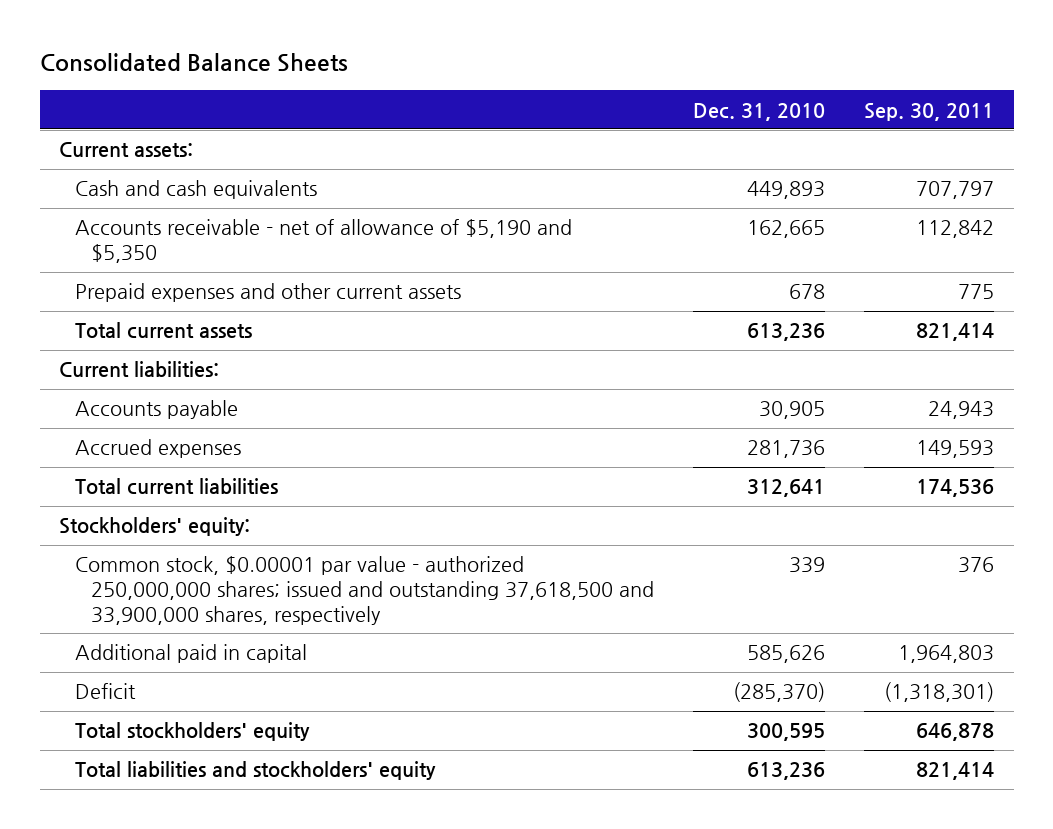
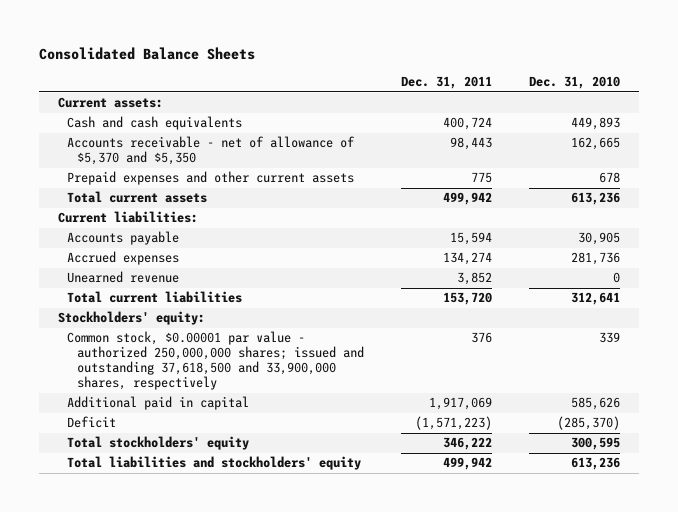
[864,102,995,121] Sep. 30, 2011 -> none
none -> [401,76,493,90] Dec. 31, 2011
[74,219,572,264] Accounts receivable - net of allowance of $5,190 and $5,350 -> [67,136,356,166] Accounts receivable - net of allowance of $5,370 and $5,350
none -> [67,271,180,284] Unearned revenue

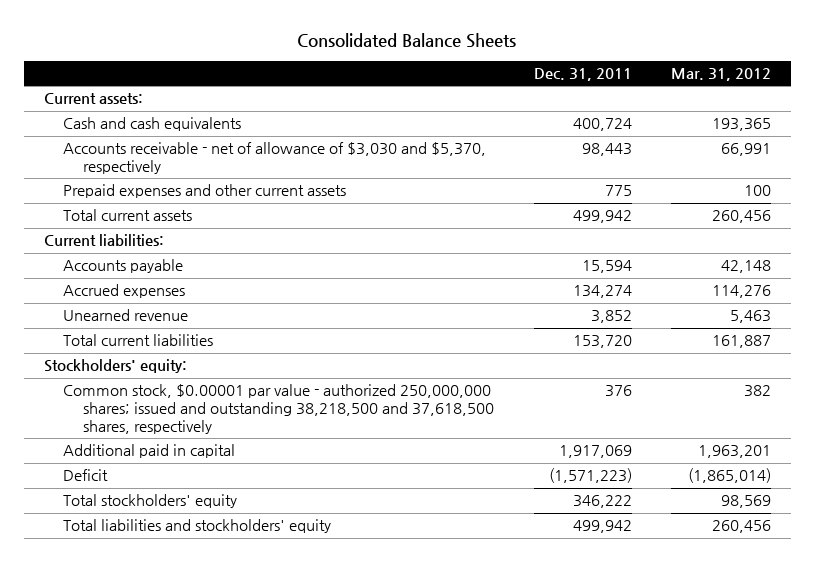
[529,76,621,90] Dec. 31, 2010 -> none
none -> [671,68,772,82] Mar. 31, 2012
[67,136,356,166] Accounts receivable - net of allowance of $5,370 and $5,350 -> [63,142,487,174] Accounts receivable - net of allowance of $3,030 and $5,370, respectively
[67,331,364,391] Common stock, $0.00001 par value - authorized 250,000,000 shares; issued and outstanding 37,618,500 and 33,900,000 shares, respectively -> [63,384,495,434] Common stock, $0.00001 par value - authorized 250,000,000 shares; issued and outstanding 38,218,500 and 37,618,500 shares, respectively

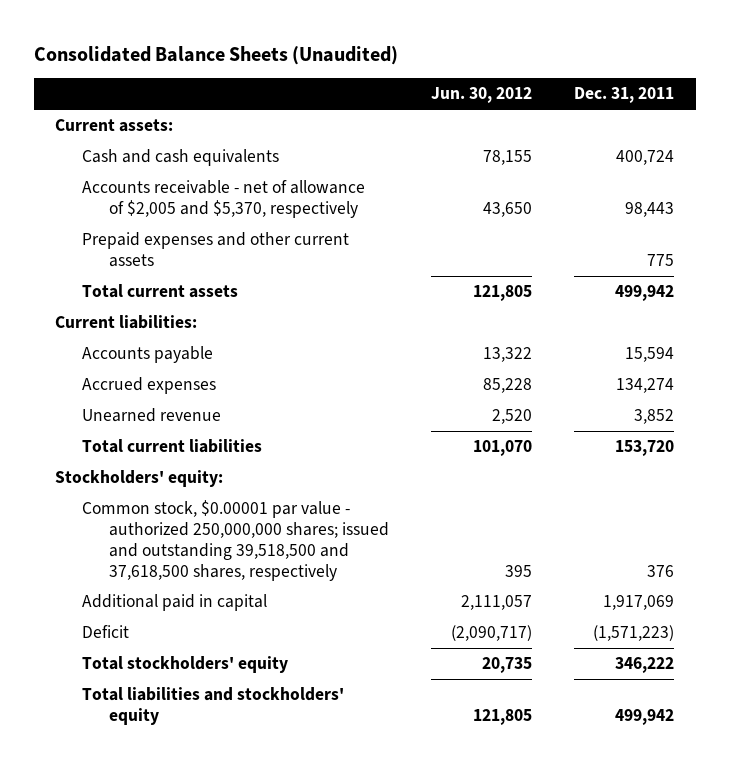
[297,33,517,49] Consolidated Balance Sheets -> [34,46,399,66] Consolidated Balance Sheets (Unaudited)
[671,68,772,82] Mar. 31, 2012 -> none
none -> [431,87,533,104] Jun. 30, 2012
[63,142,487,174] Accounts receivable - net of allowance of $3,030 and $5,370, respectively -> [82,180,366,218] Accounts receivable - net of allowance of $2,005 and $5,370, respectively
[63,384,495,434] Common stock, $0.00001 par value - authorized 250,000,000 shares; issued and outstanding 38,218,500 and 37,618,500 shares, respectively -> [82,500,390,581] Common stock, $0.00001 par value - authorized 250,000,000 shares; issued and outstanding 39,518,500 and 37,618,500 shares, respectively

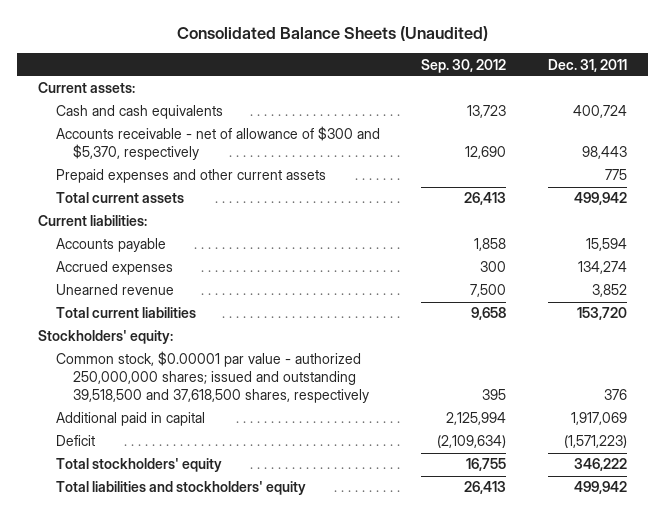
[431,87,533,104] Jun. 30, 2012 -> none
none -> [421,58,507,73] Sep. 30, 2012
[82,180,366,218] Accounts receivable - net of allowance of $2,005 and $5,370, respectively -> [55,126,380,161] Accounts receivable - net of allowance of $300 and $5,370, respectively

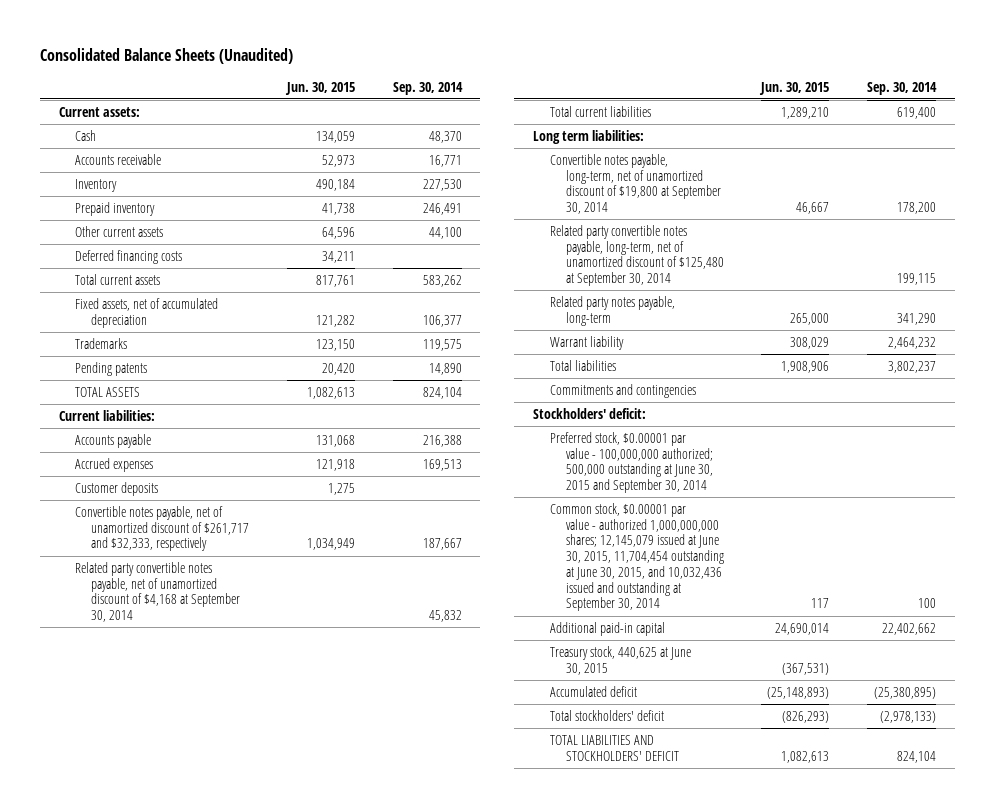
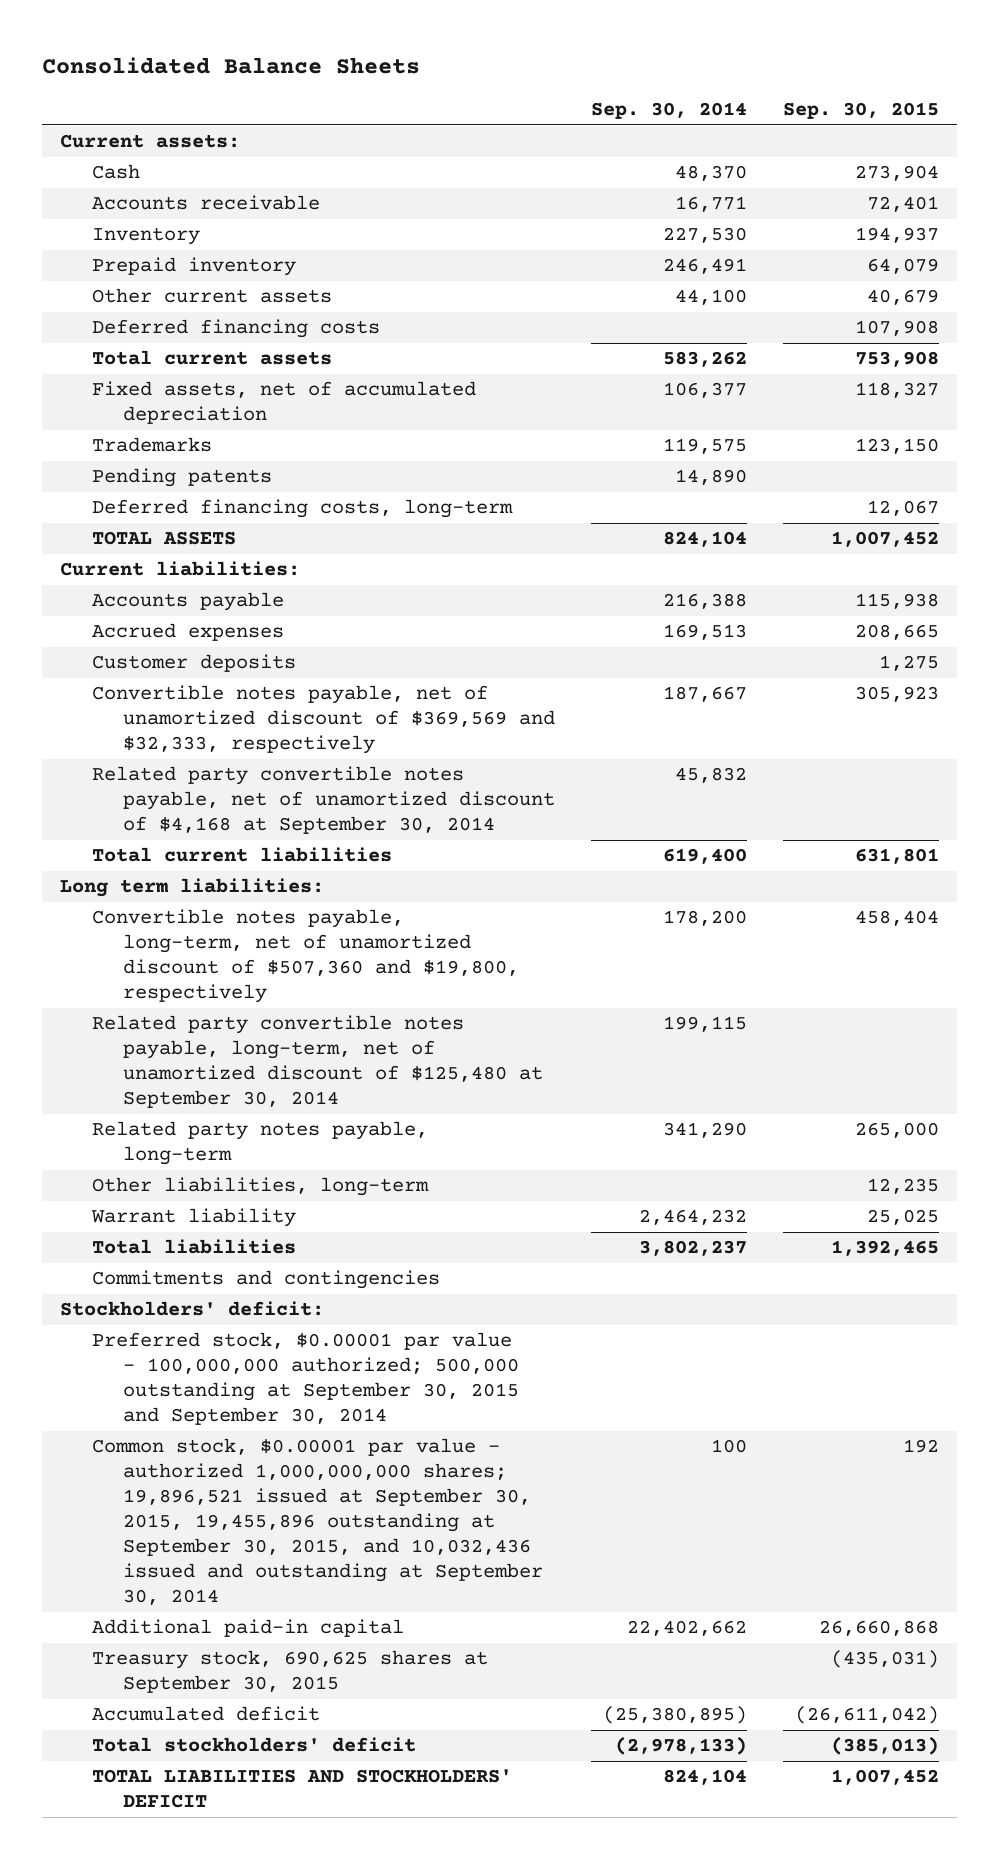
[40,48,294,65] Consolidated Balance Sheets (Unaudited) -> [41,57,420,75] Consolidated Balance Sheets
[284,81,355,95] Jun. 30, 2015 -> none
none -> [783,102,940,120] Sep. 30, 2015
none -> [91,499,513,519] Deferred financing costs, long-term
[75,505,250,552] Convertible notes payable, net of unamortized discount of $261,717 and $32,333, respectively -> [91,685,556,755] Convertible notes payable, net of unamortized discount of $369,569 and $32,333, respectively
[549,153,721,215] Convertible notes payable, long-term, net of unamortized discount of $19,800 at September 30, 2014 -> [91,909,520,1004] Convertible notes payable, long-term, net of unamortized discount of $507,360 and $19,800, respectively
none -> [91,1177,429,1197] Other liabilities, long-term
[549,431,713,494] Preferred stock, $0.00001 par value - 100,000,000 authorized; 500,000 outstanding at June 30, 2015 and September 30, 2014 -> [91,1332,520,1426] Preferred stock, $0.00001 par value - 100,000,000 authorized; 500,000 outstanding at September 30, 2015 and September 30, 2014
[549,502,724,612] Common stock, $0.00001 par value - authorized 1,000,000,000 shares; 12,145,079 issued at June 30, 2015, 11,704,454 outstanding at June 30, 2015, and 10,032,436 issued and outstanding at September 30, 2014 -> [91,1438,544,1606] Common stock, $0.00001 par value - authorized 1,000,000,000 shares; 19,896,521 issued at September 30, 2015, 19,455,896 outstanding at September 30, 2015, and 10,032,436 issued and outstanding at September 30, 2014
[549,645,691,675] Treasury stock, 440,625 at June 30, 2015 -> [91,1650,488,1694] Treasury stock, 690,625 shares at September 30, 2015

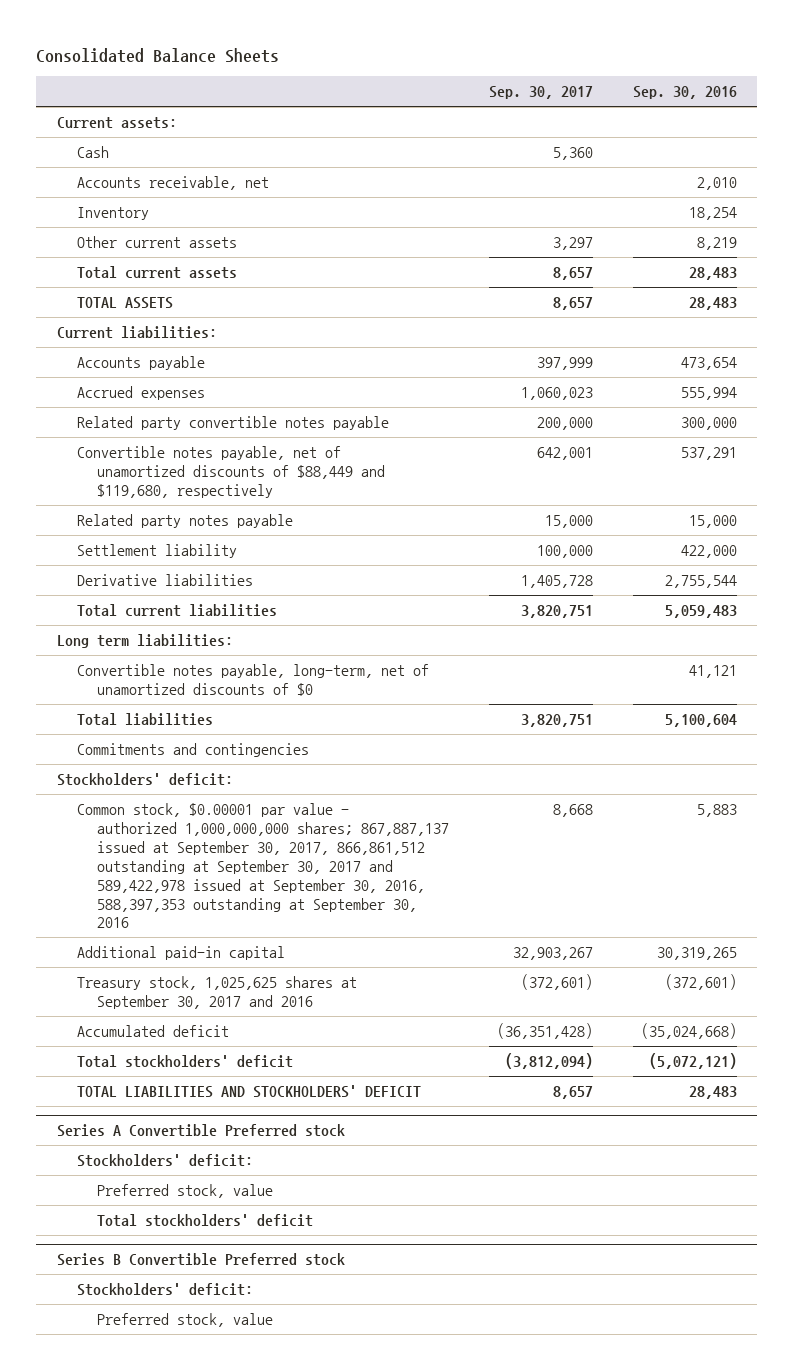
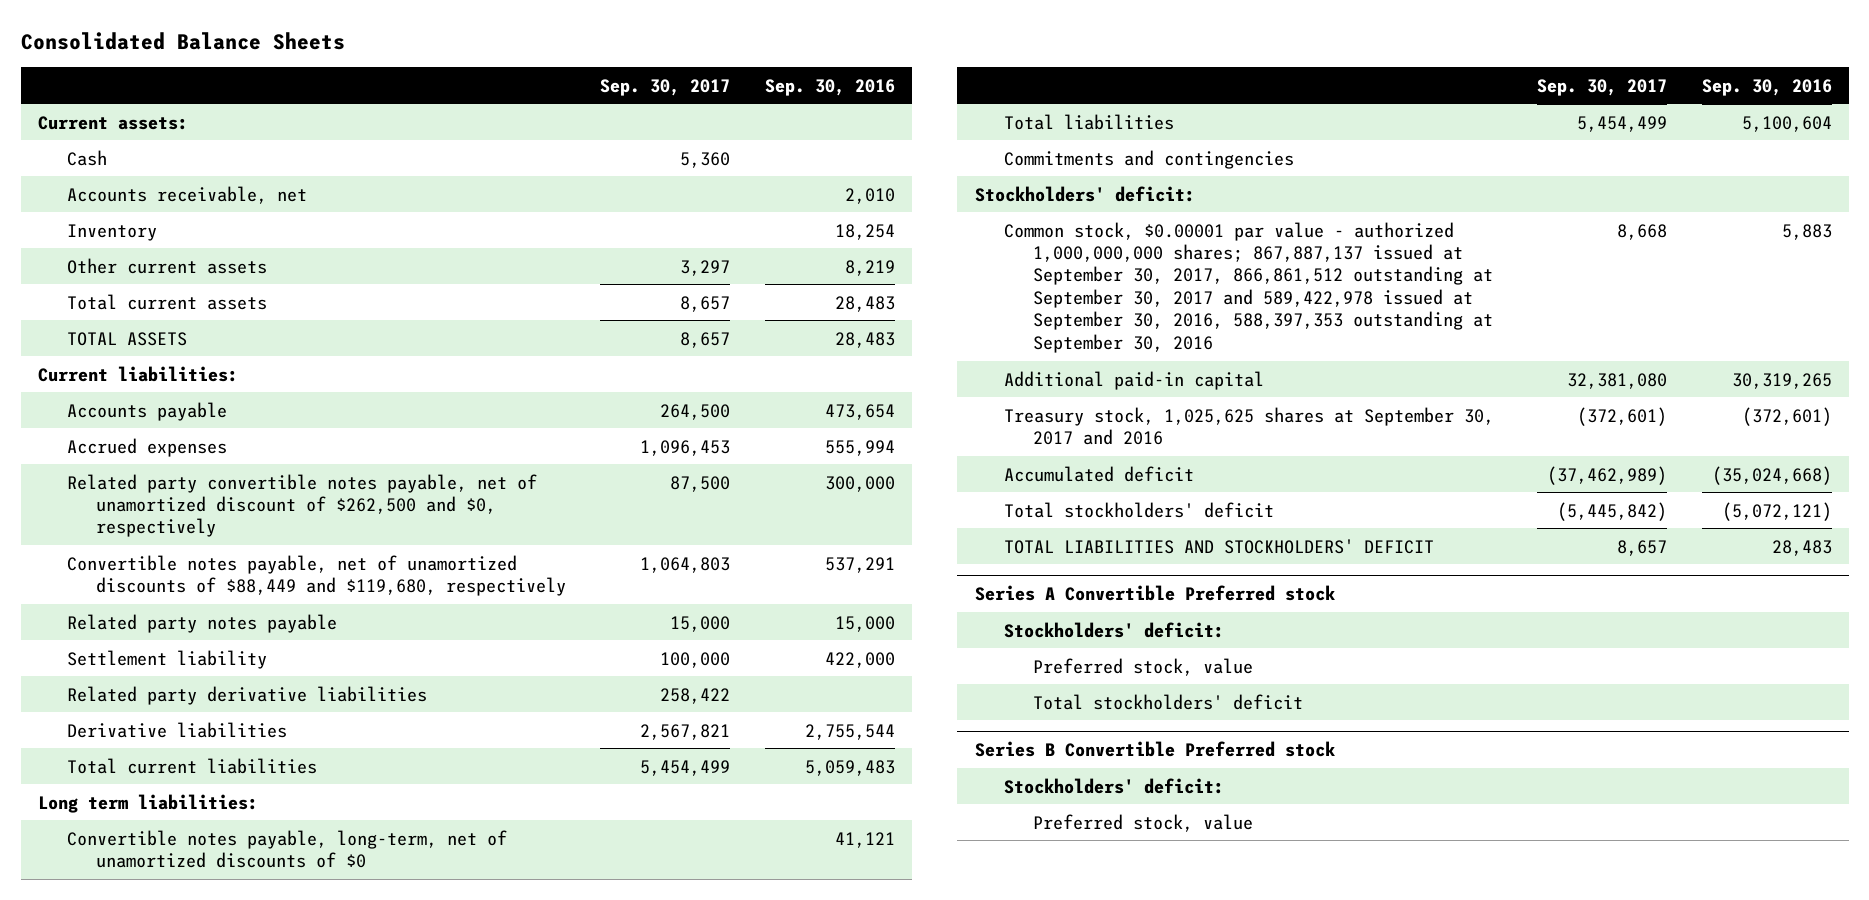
[537,356,594,370] 397,999 -> [660,403,731,420] 264,500
[521,386,594,400] 1,060,023 -> [640,439,731,456] 1,096,453
[76,415,389,430] Related party convertible notes payable -> [66,473,537,538] Related party convertible notes payable, net of unamortized discount of $262,500 and $0, respectively
[537,416,594,430] 200,000 -> [670,475,731,492] 87,500
[537,446,594,460] 642,001 -> [640,556,731,573] 1,064,803
none -> [66,685,427,705] Related party derivative liabilities
[521,574,594,588] 1,405,728 -> [640,723,731,740] 2,567,821
[521,604,594,618] 3,820,751 -> [640,759,731,776] 5,454,499
[521,713,594,727] 3,820,751 -> [1577,115,1668,132] 5,454,499
[513,946,594,960] 32,903,267 -> [1567,372,1668,389] 32,381,080
[497,1022,594,1039] (36,351,428) -> [1547,465,1668,485] (37,462,989)
[505,1052,594,1069] (3,812,094) -> [1557,501,1668,521] (5,445,842)

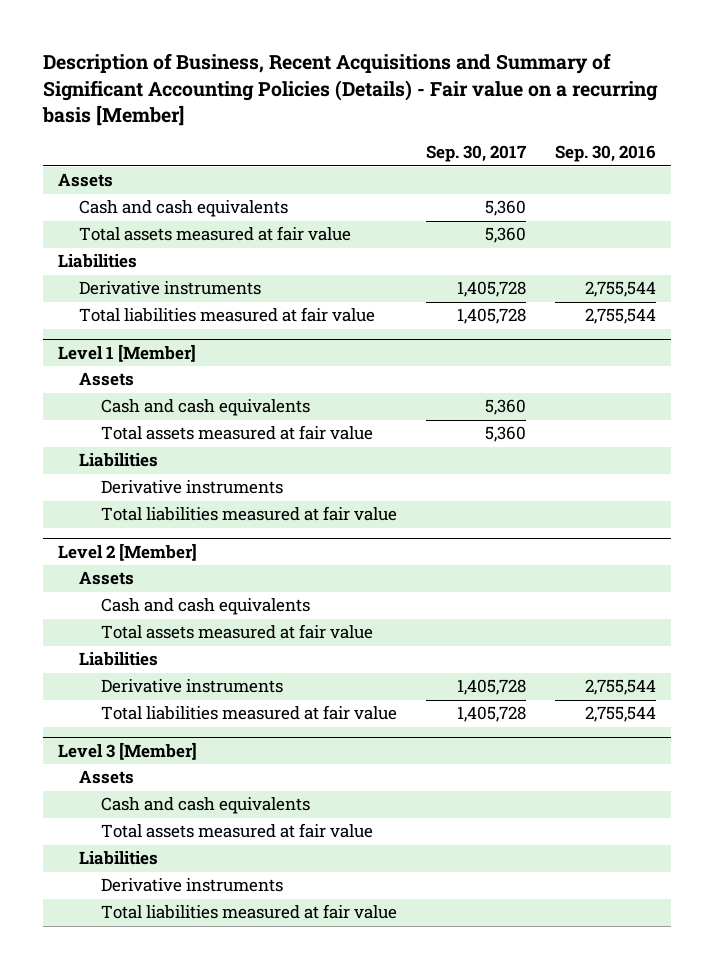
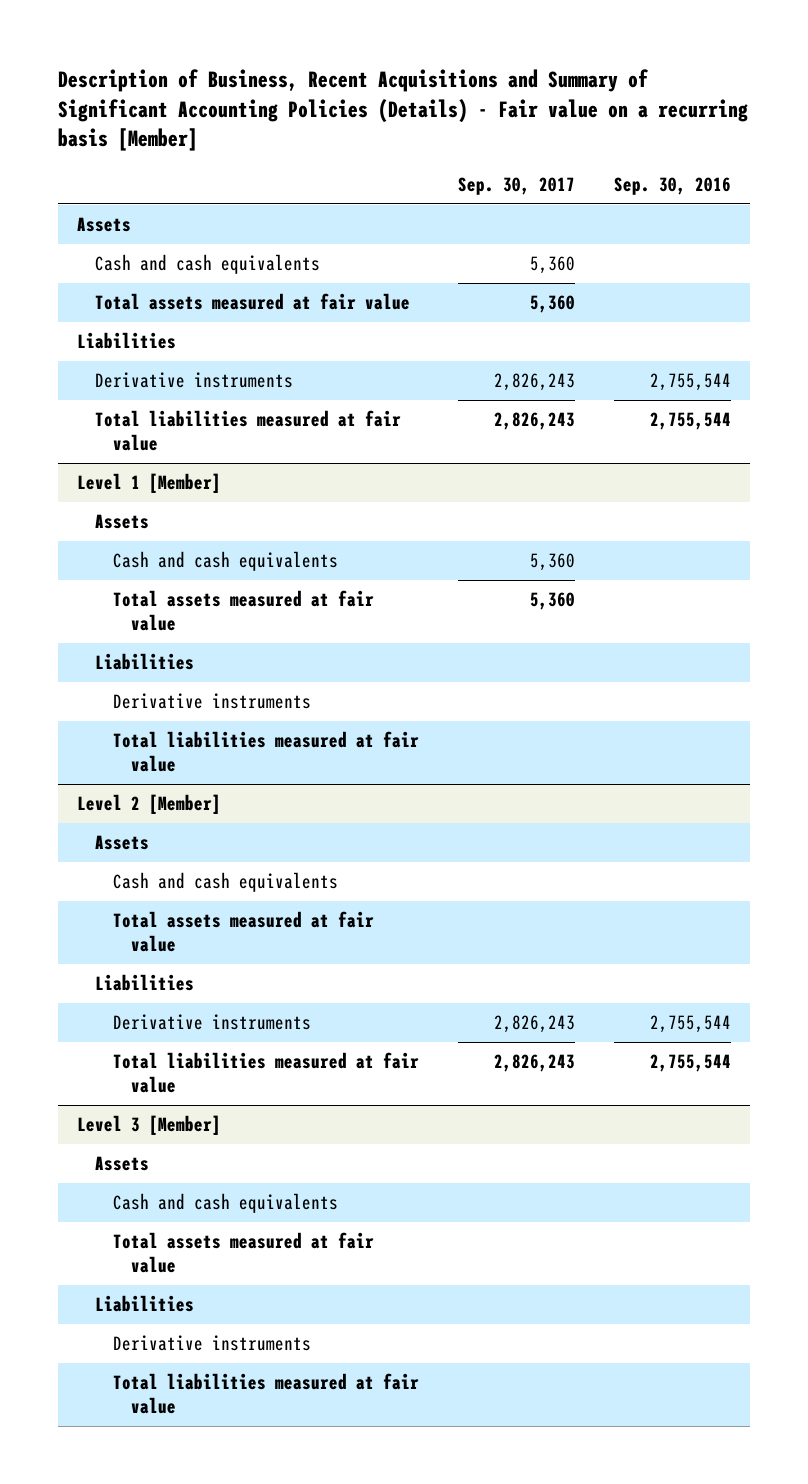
[457,281,527,298] 1,405,728 -> [493,372,575,391] 2,826,243
[457,308,527,325] 1,405,728 -> [493,411,575,430] 2,826,243
[457,679,527,696] 1,405,728 -> [493,1014,575,1033] 2,826,243
[457,706,527,723] 1,405,728 -> [493,1053,575,1072] 2,826,243

